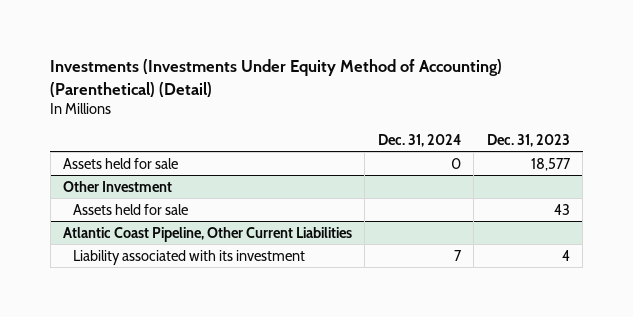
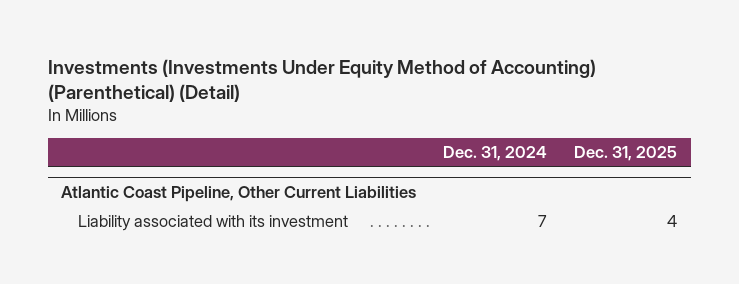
[486,133,570,147] Dec. 31, 2023 -> none
none -> [574,146,678,162] Dec. 31, 2025
[62,157,178,169] Assets held for sale -> none
[62,180,172,192] Other Investment -> none
[73,203,189,215] Assets held for sale -> none

